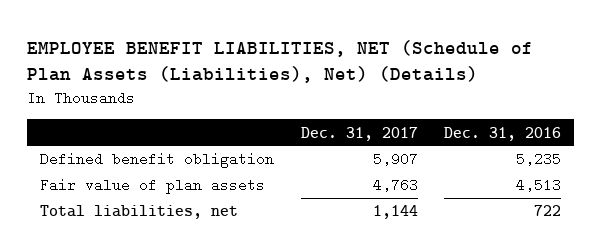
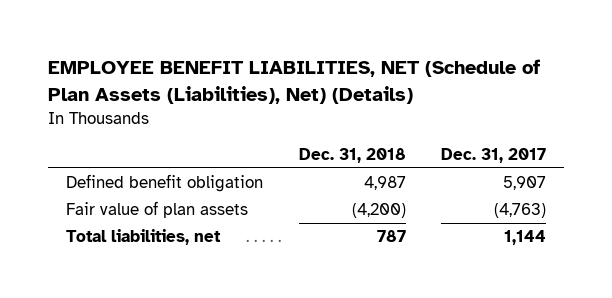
[444,126,562,141] Dec. 31, 2016 -> none
none -> [298,147,406,163] Dec. 31, 2018
[372,178,418,193] 4,763 -> [494,203,547,219] (4,763)

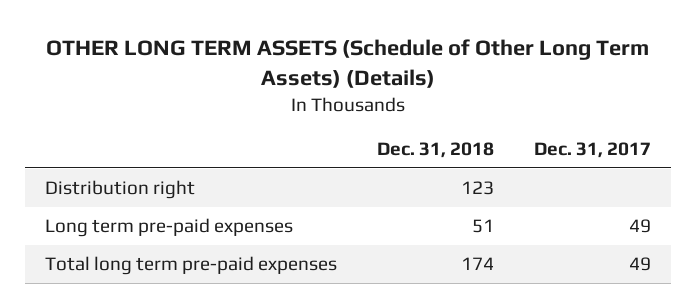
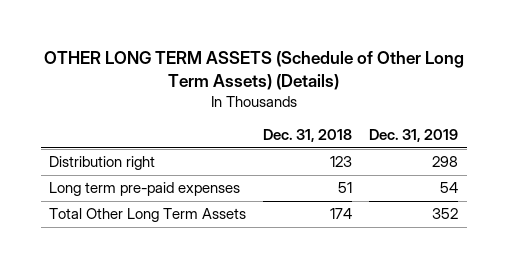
[533,141,651,158] Dec. 31, 2017 -> none
none -> [369,129,459,143] Dec. 31, 2019
[45,256,338,276] Total long term pre-paid expenses -> [49,208,247,223] Total Other Long Term Assets

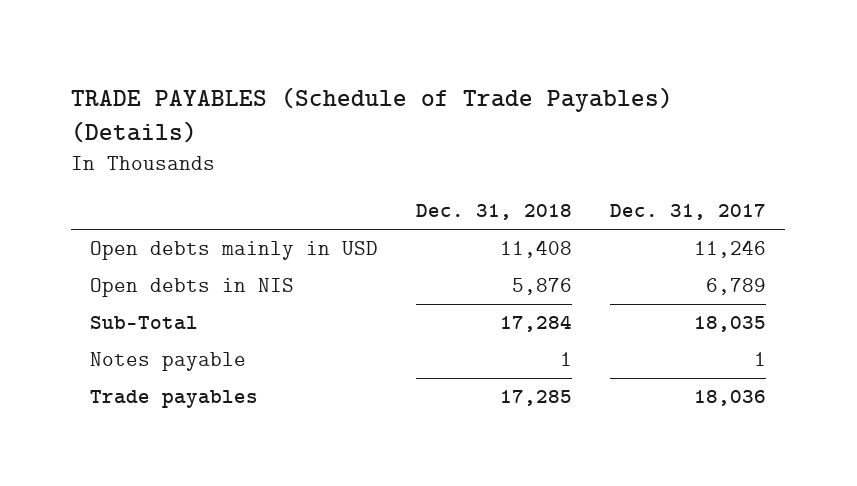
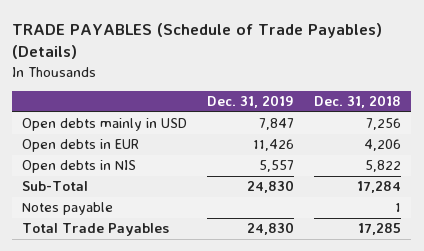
[610,204,767,221] Dec. 31, 2017 -> none
none -> [207,95,295,109] Dec. 31, 2019
[500,240,573,259] 11,408 -> [366,118,402,131] 7,256
none -> [22,139,140,153] Open debts in EUR
[512,278,573,296] 5,876 -> [365,160,402,173] 5,822
[90,390,259,409] Trade payables -> [22,223,170,237] Total Trade Payables

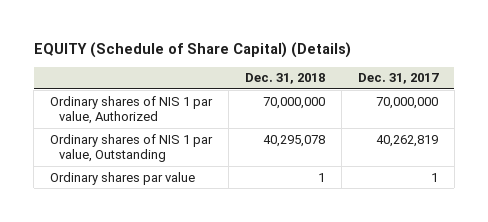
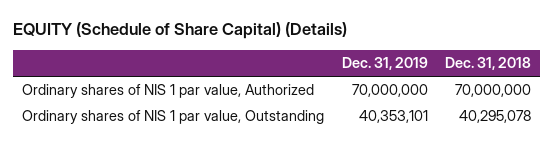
[357,73,439,85] Dec. 31, 2017 -> none
none -> [341,57,428,71] Dec. 31, 2019
[50,171,196,185] Ordinary shares par value -> none

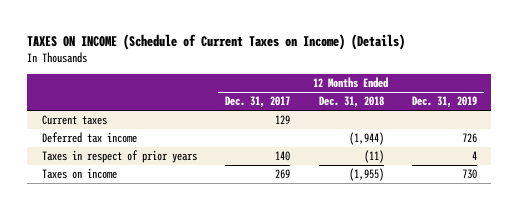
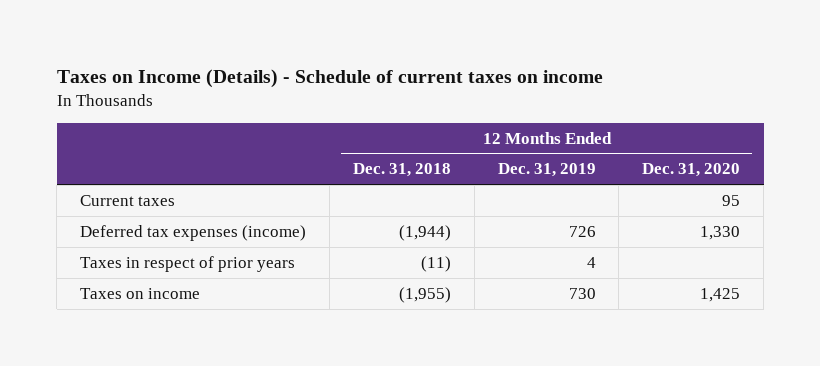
[27,34,406,51] TAXES ON INCOME (Schedule of Current Taxes on Income) (Details) -> [56,68,603,88] Taxes on Income (Details) - Schedule of current taxes on income
[225,96,291,109] Dec. 31, 2017 -> none
none -> [642,163,741,178] Dec. 31, 2020
[41,132,137,144] Deferred tax income -> [79,224,306,241] Deferred tax expenses (income)

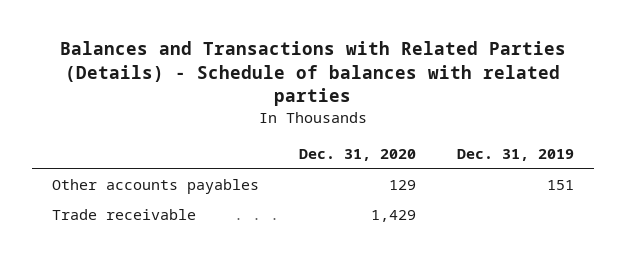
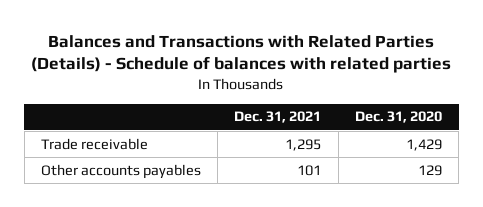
[456,148,574,161] Dec. 31, 2019 -> none
none -> [234,111,322,124] Dec. 31, 2021
[51,178,259,194] Other accounts payables -> [40,163,201,179] Other accounts payables

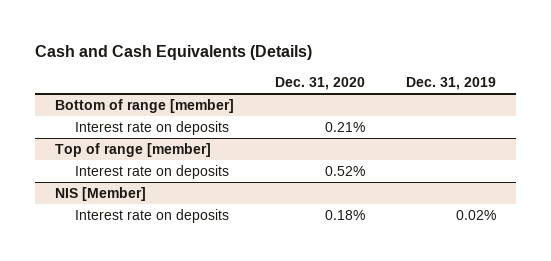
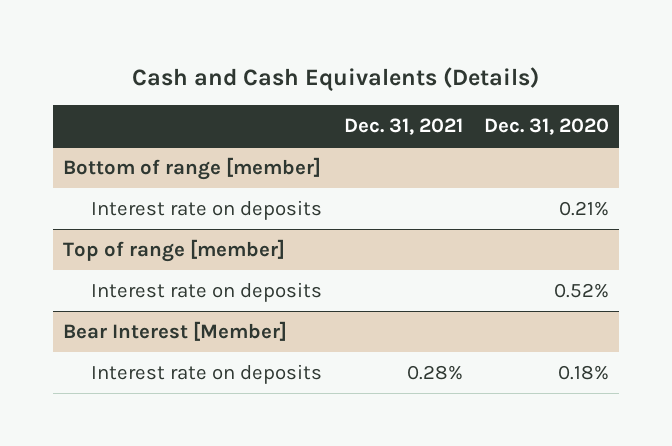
[405,76,496,90] Dec. 31, 2019 -> none
none -> [343,118,463,136] Dec. 31, 2021
[55,186,147,201] NIS [Member] -> [63,321,288,342] Bear Interest [Member]

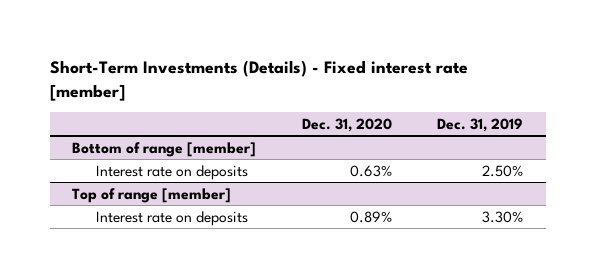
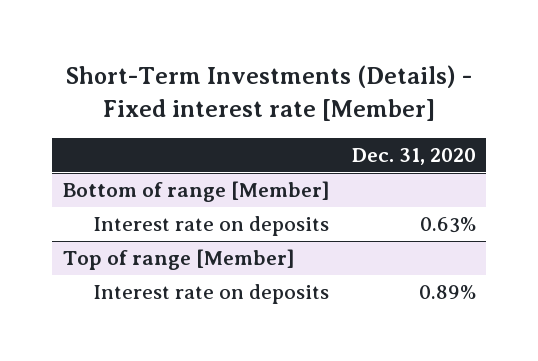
[49,60,468,102] Short-Term Investments (Details) - Fixed interest rate [member] -> [66,65,473,122] Short-Term Investments (Details) - Fixed interest rate [Member]
[437,117,524,132] Dec. 31, 2019 -> none
[72,141,257,157] Bottom of range [member] -> [62,181,330,203] Bottom of range [Member]
[72,187,232,203] Top of range [member] -> [62,249,295,271] Top of range [Member]

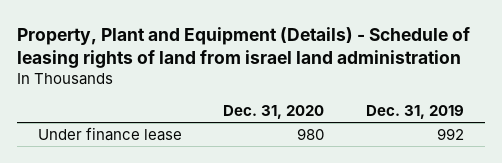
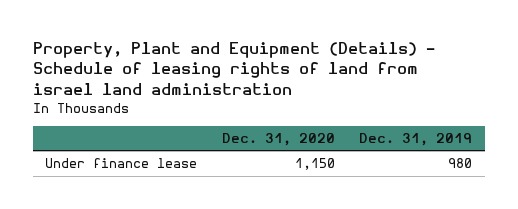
[297,127,325,140] 980 -> [294,158,335,171] 1,150
[436,127,464,140] 992 -> [448,158,473,169] 980

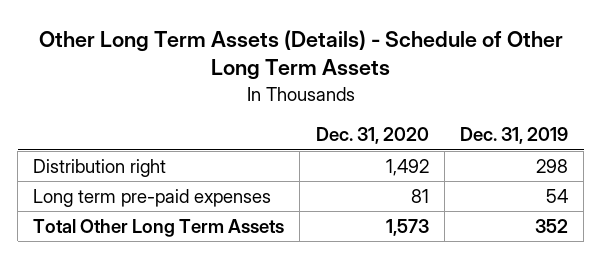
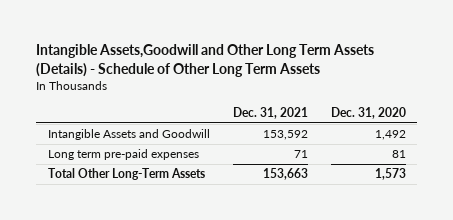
[38,29,563,81] Other Long Term Assets (Details) - Schedule of Other Long Term Assets -> [36,43,375,77] Intangible Assets,Goodwill and Other Long Term Assets (Details) - Schedule of Other Long Term Assets
[460,127,569,145] Dec. 31, 2019 -> none
none -> [232,106,308,119] Dec. 31, 2021
[33,159,167,178] Distribution right -> [47,129,210,141] Intangible Assets and Goodwill
[33,219,285,238] Total Other Long Term Assets -> [47,168,205,181] Total Other Long-Term Assets

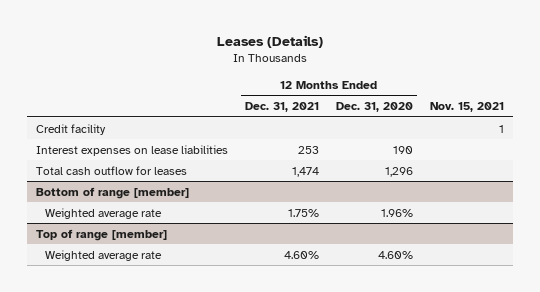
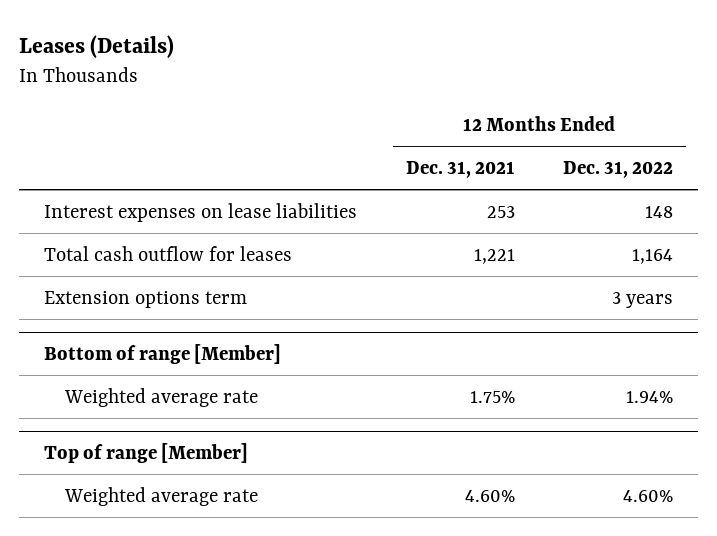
[335,102,413,113] Dec. 31, 2020 -> none
[430,102,505,113] Nov. 15, 2021 -> none
none -> [563,160,674,178] Dec. 31, 2022
[35,123,106,135] Credit facility -> none
[291,166,319,177] 1,474 -> [473,248,515,264] 1,221
none -> [43,290,247,308] Extension options term
[35,186,189,199] Bottom of range [member] -> [43,343,281,364] Bottom of range [Member]
[35,228,167,241] Top of range [member] -> [43,442,248,463] Top of range [Member]

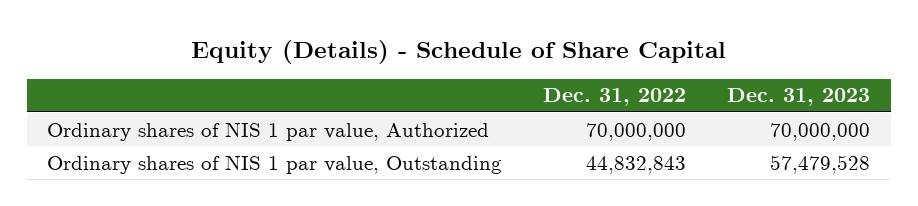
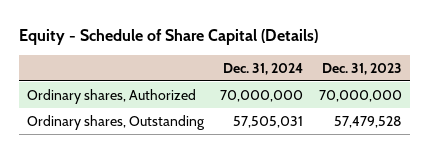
[190,40,726,65] Equity (Details) - Schedule of Share Capital -> [19,28,319,45] Equity - Schedule of Share Capital (Details)
[543,88,687,107] Dec. 31, 2022 -> none
none -> [222,62,303,75] Dec. 31, 2024
[47,121,490,141] Ordinary shares of NIS 1 par value, Authorized -> [27,89,197,105] Ordinary shares, Authorized
[47,154,503,174] Ordinary shares of NIS 1 par value, Outstanding -> [27,115,206,131] Ordinary shares, Outstanding

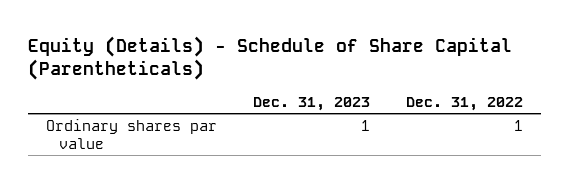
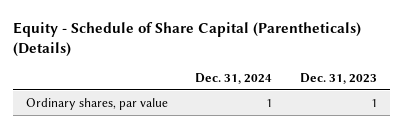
[28,35,513,81] Equity (Details) - Schedule of Share Capital (Parentheticals) -> [12,21,361,57] Equity - Schedule of Share Capital (Parentheticals) (Details)
[405,97,523,112] Dec. 31, 2022 -> none
none -> [195,73,273,85] Dec. 31, 2024
[46,118,218,149] Ordinary shares par value -> [26,98,169,111] Ordinary shares, par value

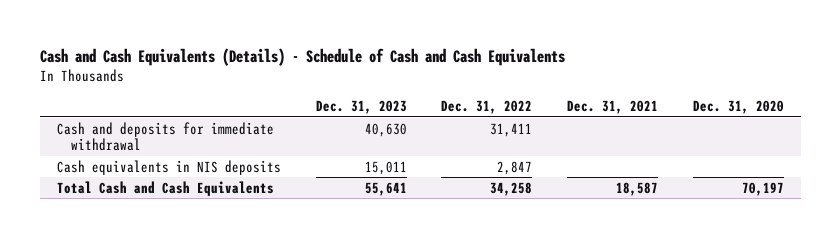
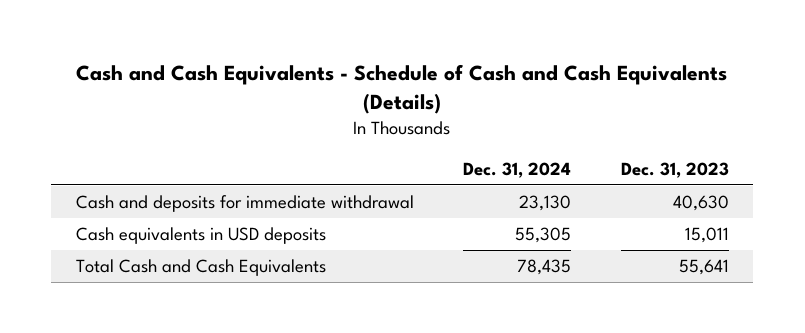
[39,47,565,66] Cash and Cash Equivalents (Details) - Schedule of Cash and Cash Equivalents -> [76,64,728,115] Cash and Cash Equivalents - Schedule of Cash and Cash Equivalents (Details)
[441,99,533,114] Dec. 31, 2022 -> none
[566,99,658,114] Dec. 31, 2021 -> none
[692,99,784,114] Dec. 31, 2020 -> none
none -> [463,162,572,179] Dec. 31, 2024
[56,159,281,175] Cash equivalents in NIS deposits -> [76,227,327,245] Cash equivalents in USD deposits

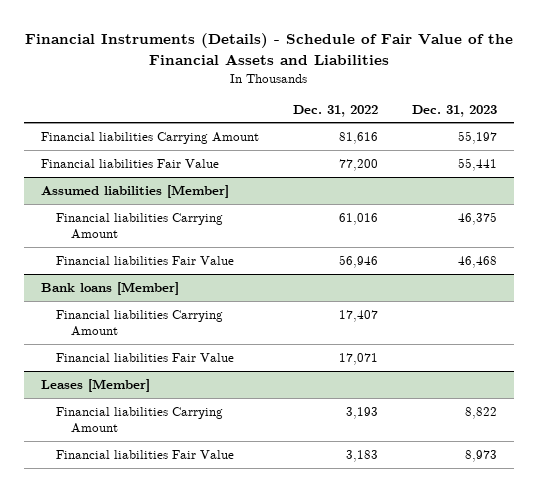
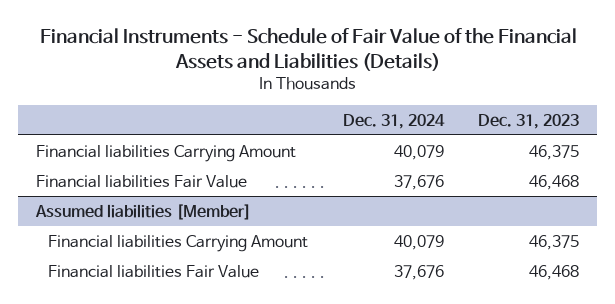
[24,33,513,65] Financial Instruments (Details) - Schedule of Fair Value of the Financial Assets and Liabilities -> [39,28,577,71] Financial Instruments - Schedule of Fair Value of the Financial Assets and Liabilities (Details)
[292,104,378,117] Dec. 31, 2022 -> none
none -> [342,113,445,129] Dec. 31, 2024
[457,130,497,144] 55,197 -> [529,144,580,160] 46,375
[457,157,497,171] 55,441 -> [529,174,580,190] 46,468
[40,281,179,295] Bank loans [Member] -> none
[55,309,223,337] Financial liabilities Carrying Amount -> none
[55,352,234,362] Financial liabilities Fair Value -> none
[40,378,150,392] Leases [Member] -> none
[55,406,223,434] Financial liabilities Carrying Amount -> none
[55,449,234,459] Financial liabilities Fair Value -> none

